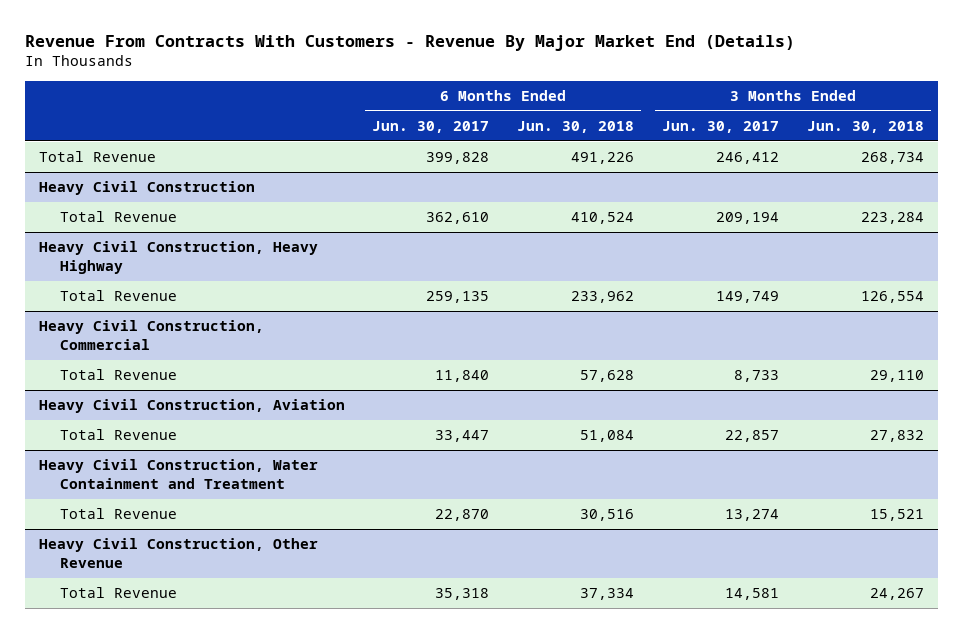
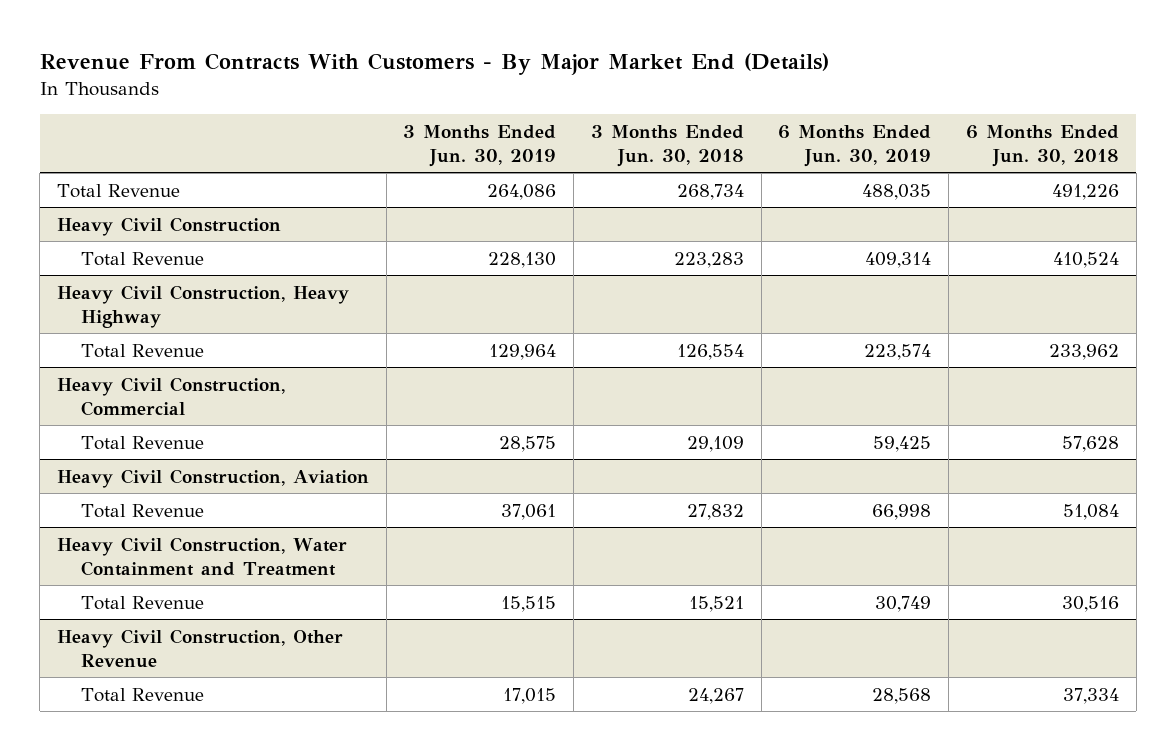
[24,34,795,51] Revenue From Contracts With Customers - Revenue By Major Market End (Details) -> [39,53,829,76] Revenue From Contracts With Customers - By Major Market End (Details)
[372,120,490,133] Jun. 30, 2017 -> none
[662,120,780,133] Jun. 30, 2017 -> none
none -> [403,124,557,167] 3 Months Ended Jun. 30, 2019
none -> [778,124,932,167] 6 Months Ended Jun. 30, 2019
[861,212,925,225] 223,284 -> [673,251,744,268] 223,283
[870,370,925,383] 29,110 -> [686,435,744,452] 29,109

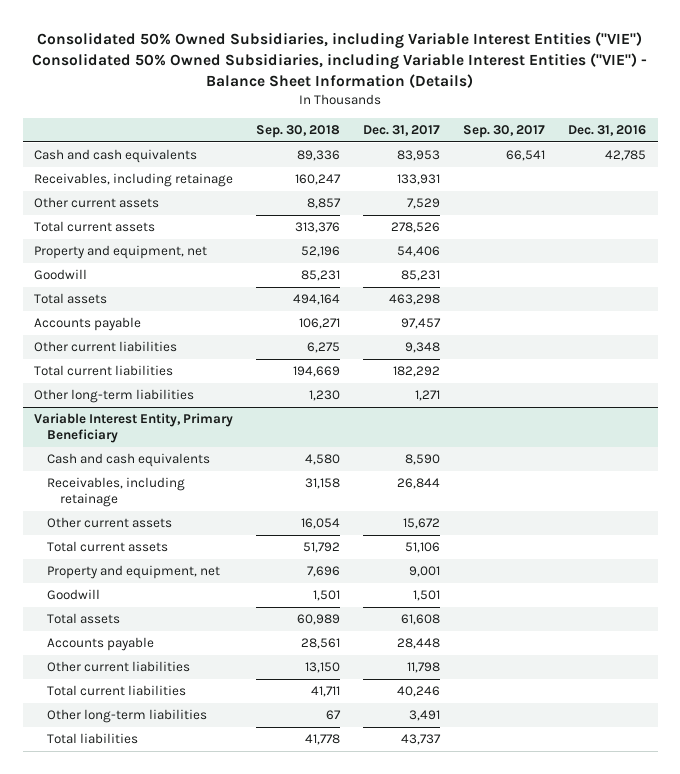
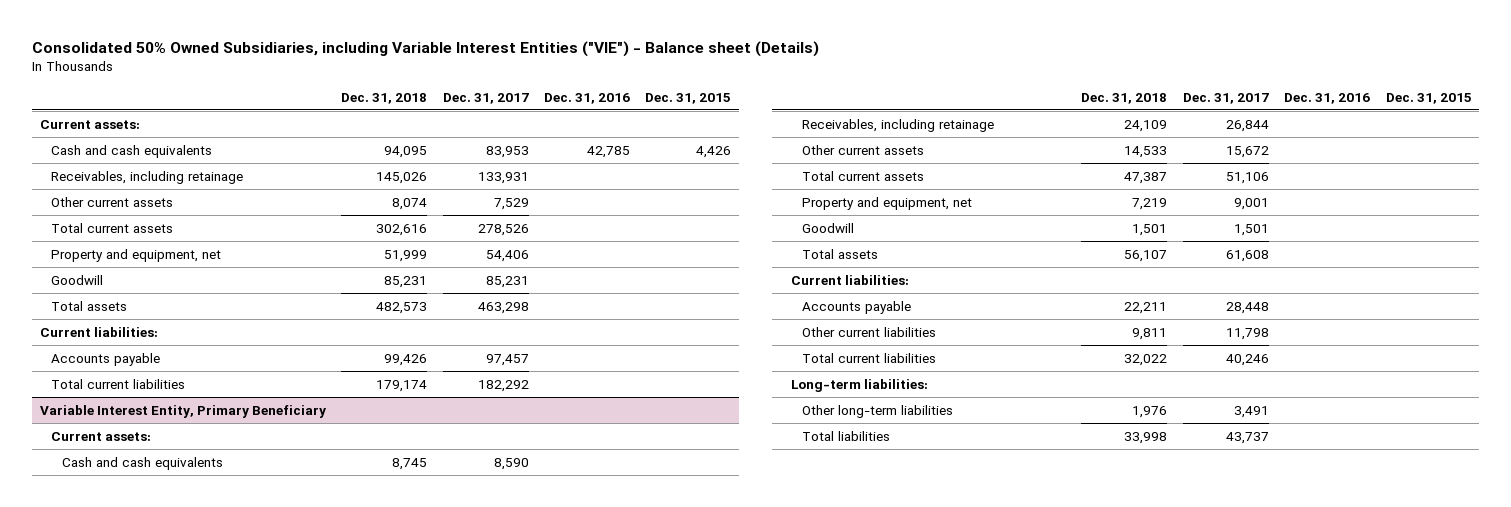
[32,31,648,88] Consolidated 50% Owned Subsidiaries, including Variable Interest Entities ("VIE") Consolidated 50% Owned Subsidiaries, including Variable Interest Entities ("VIE") - Balance Sheet Information (Details) -> [32,40,820,57] Consolidated 50% Owned Subsidiaries, including Variable Interest Entities ("VIE") - Balance sheet (Details)
[256,124,341,138] Sep. 30, 2018 -> none
[463,124,546,138] Sep. 30, 2017 -> none
none -> [341,92,428,104] Dec. 31, 2018
none -> [645,92,732,104] Dec. 31, 2015
none -> [39,119,140,129] Current assets:
none -> [39,326,158,337] Current liabilities:
[34,341,178,353] Other current liabilities -> none
[34,389,195,404] Other long-term liabilities -> none
none -> [50,431,151,441] Current assets:
none -> [791,274,910,285] Current liabilities:
none -> [791,378,929,392] Long-term liabilities:

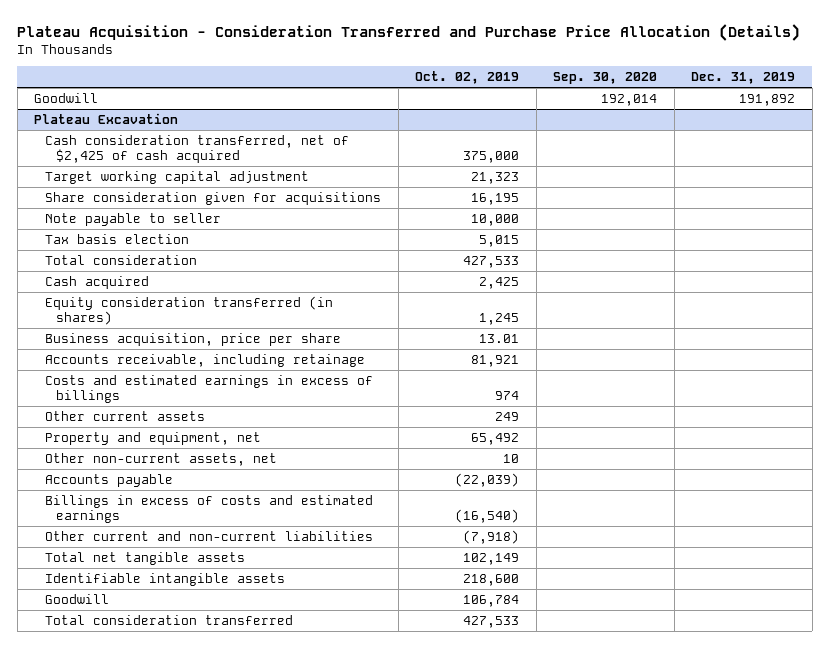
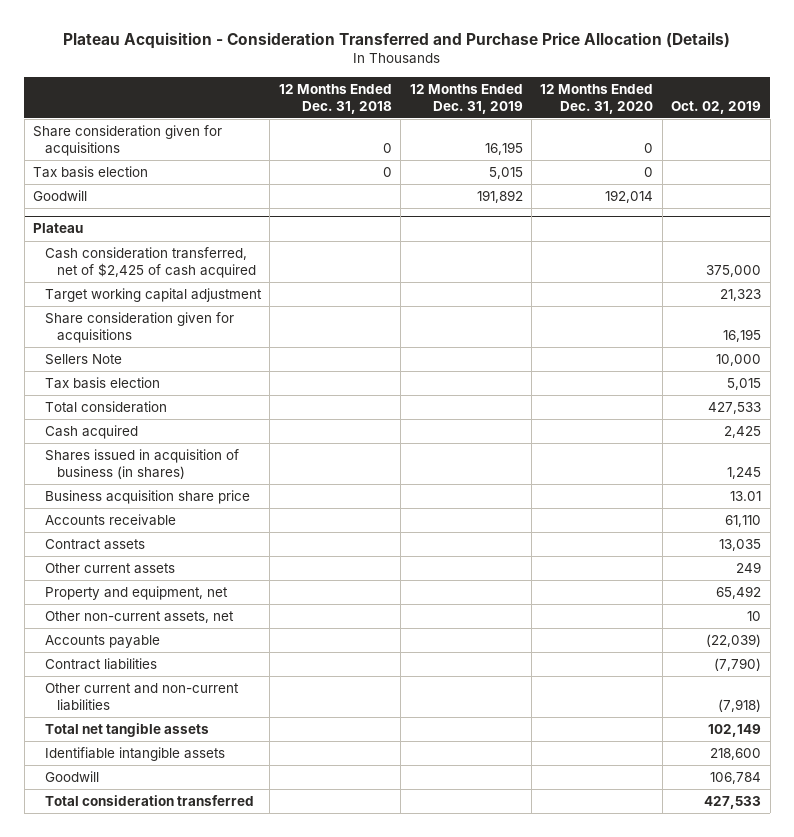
[553,71,658,84] Sep. 30, 2020 -> none
[691,71,796,84] Dec. 31, 2019 -> none
none -> [278,84,392,114] 12 Months Ended Dec. 31, 2018
none -> [409,84,523,114] 12 Months Ended Dec. 31, 2019
none -> [540,84,654,114] 12 Months Ended Dec. 31, 2020
none -> [33,125,223,156] Share consideration given for acquisitions
none -> [33,166,149,179] Tax basis election
[34,112,179,124] Plateau Excavation -> [33,223,84,234] Plateau
[45,212,222,226] Note payable to seller -> [44,354,122,366] Sellers Note
[45,374,374,404] Costs and estimated earnings in excess of billings -> none
[45,295,334,326] Equity consideration transferred (in shares) -> [44,449,239,479] Shares issued in acquisition of business (in shares)
[45,332,342,346] Business acquisition, price per share -> [44,490,250,505] Business acquisition share price
[45,353,366,367] Accounts receivable, including retainage -> [44,514,176,527] Accounts receivable
[471,354,520,367] 81,921 -> [725,515,762,528] 61,110
none -> [44,539,145,551] Contract assets
[45,494,374,524] Billings in excess of costs and estimated earnings -> none
none -> [44,658,157,671] Contract liabilities

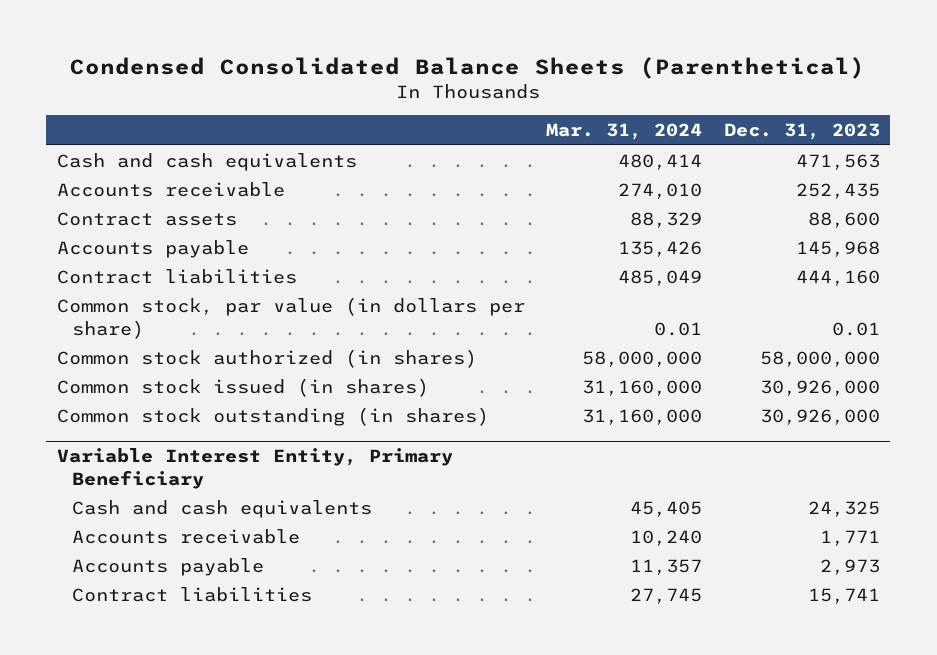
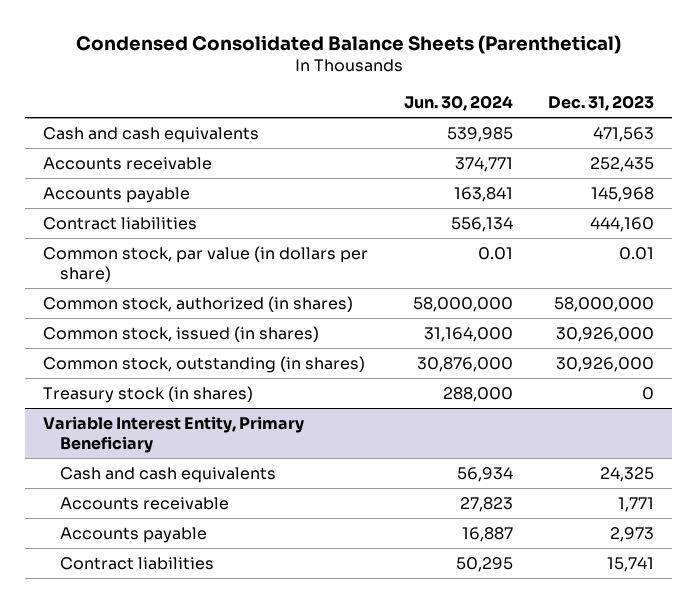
[546,123,703,141] Mar. 31, 2024 -> none
none -> [403,94,513,111] Jun. 30, 2024
[56,211,237,226] Contract assets -> none
[56,348,477,368] Common stock authorized (in shares) -> [42,295,353,312] Common stock, authorized (in shares)
[56,377,429,397] Common stock issued (in shares) -> [42,325,319,342] Common stock, issued (in shares)
[56,406,489,426] Common stock outstanding (in shares) -> [42,355,365,373] Common stock, outstanding (in shares)
none -> [42,385,253,403] Treasury stock (in shares)

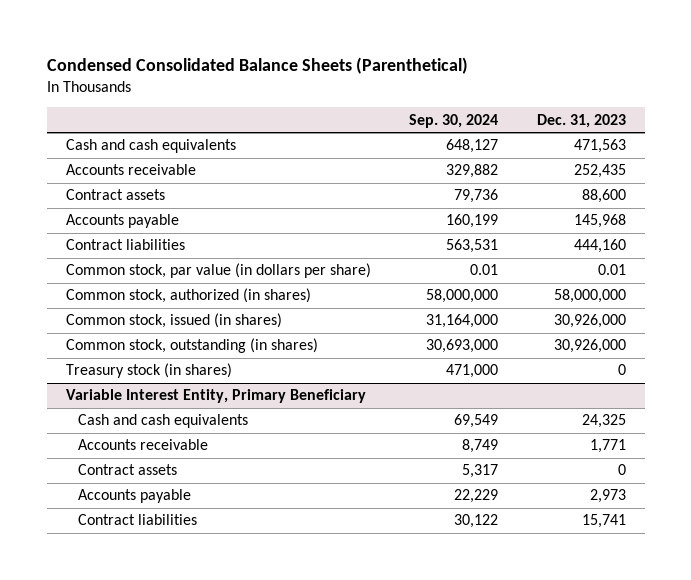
[403,94,513,111] Jun. 30, 2024 -> none
none -> [409,113,499,128] Sep. 30, 2024
none -> [65,189,165,201] Contract assets
none -> [77,464,177,476] Contract assets

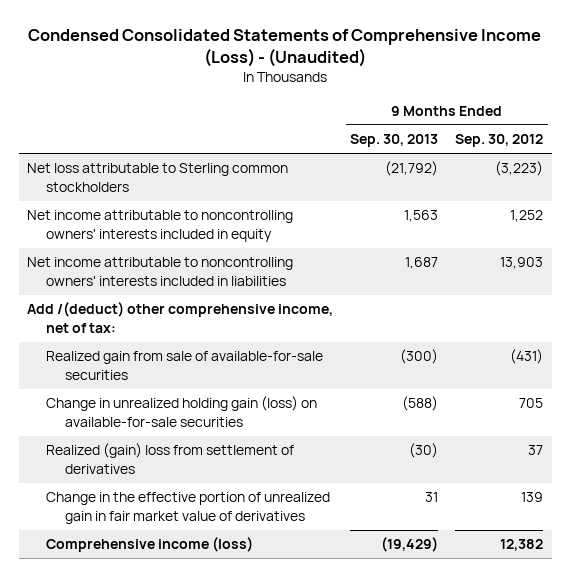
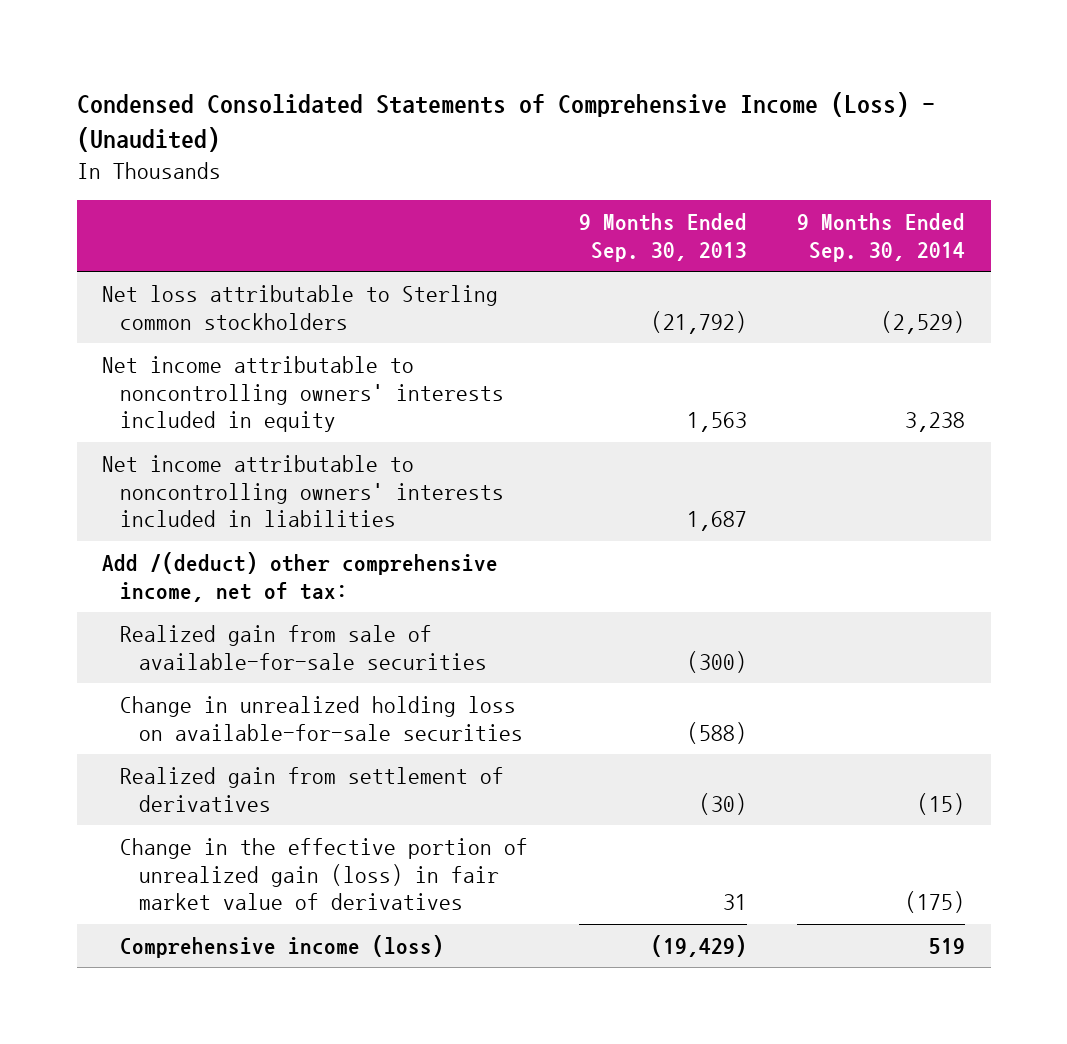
[455,133,544,147] Sep. 30, 2012 -> none
none -> [797,213,966,262] 9 Months Ended Sep. 30, 2014
[46,396,318,427] Change in unrealized holding gain (loss) on available-for-sale securities -> [120,695,523,741] Change in unrealized holding loss on available-for-sale securities
[46,443,295,474] Realized (gain) loss from settlement of derivatives -> [120,766,505,812] Realized gain from settlement of derivatives
[46,492,331,524] Change in the effective portion of unrealized gain in fair market value of derivatives -> [120,837,529,911] Change in the effective portion of unrealized gain (loss) in fair market value of derivatives

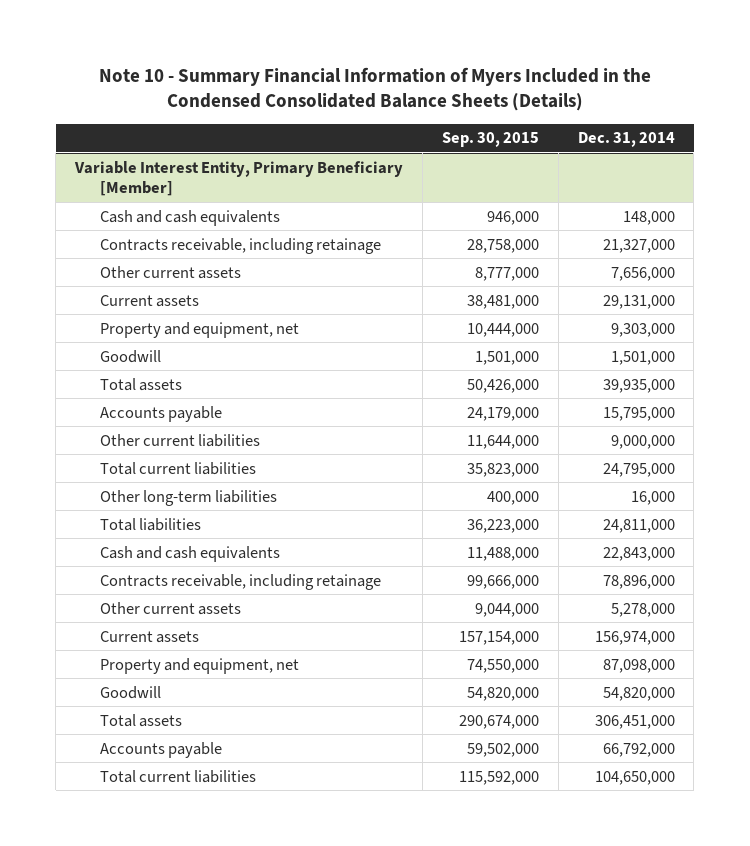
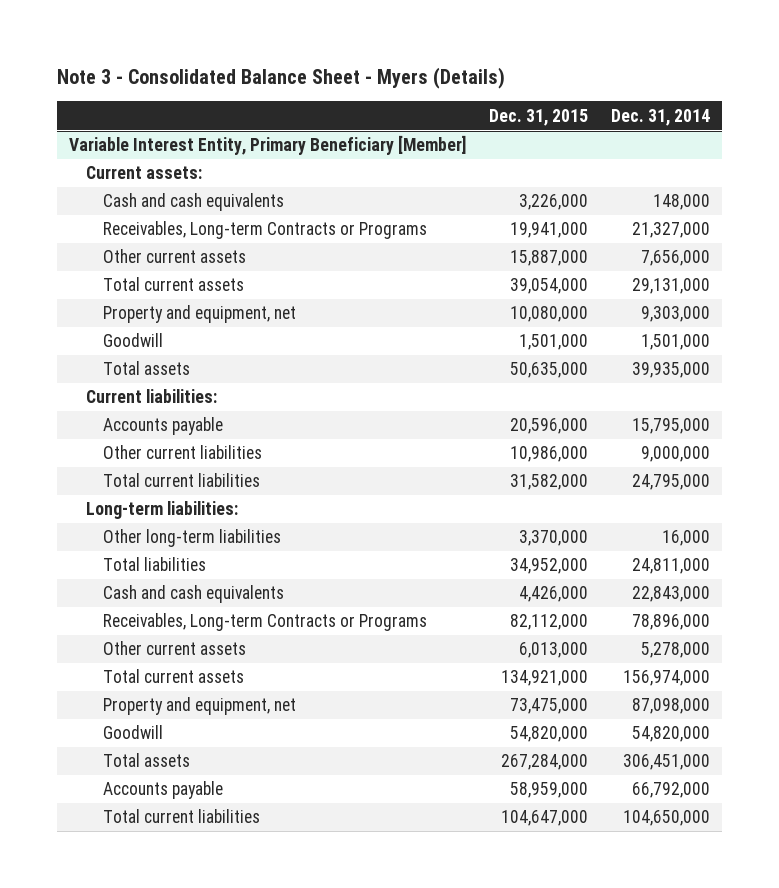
[98,66,651,112] Note 10 - Summary Financial Information of Myers Included in the Condensed Consolidated Balance Sheets (Details) -> [56,67,505,90] Note 3 - Consolidated Balance Sheet - Myers (Details)
[441,132,539,148] Sep. 30, 2015 -> none
none -> [488,108,588,126] Dec. 31, 2015
none -> [85,166,202,180] Current assets:
[100,237,382,254] Contracts receivable, including retainage -> [103,221,428,240] Receivables, Long-term Contracts or Programs
[100,294,200,307] Current assets -> [103,277,245,292] Total current assets
none -> [85,389,217,404] Current liabilities:
none -> [85,501,238,520] Long-term liabilities:
[100,573,382,590] Contracts receivable, including retainage -> [103,613,428,632] Receivables, Long-term Contracts or Programs
[100,630,200,643] Current assets -> [103,669,245,684] Total current assets

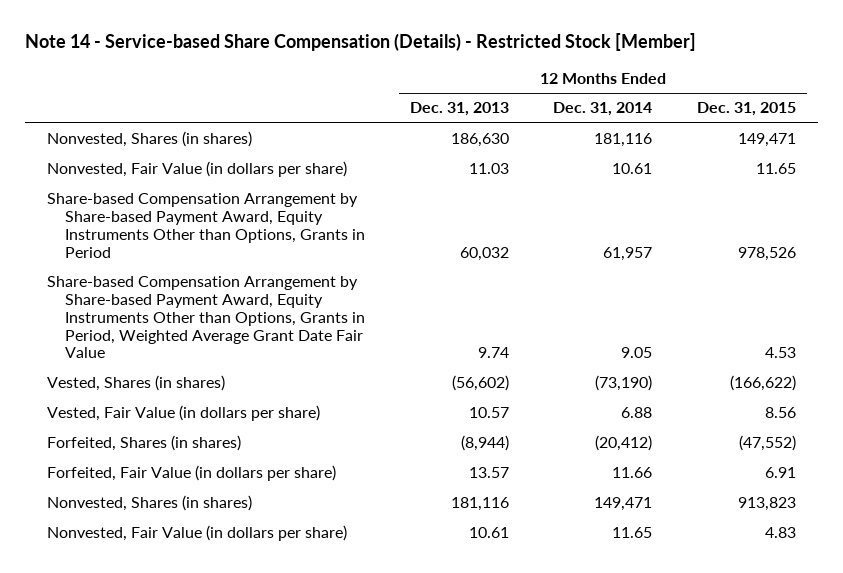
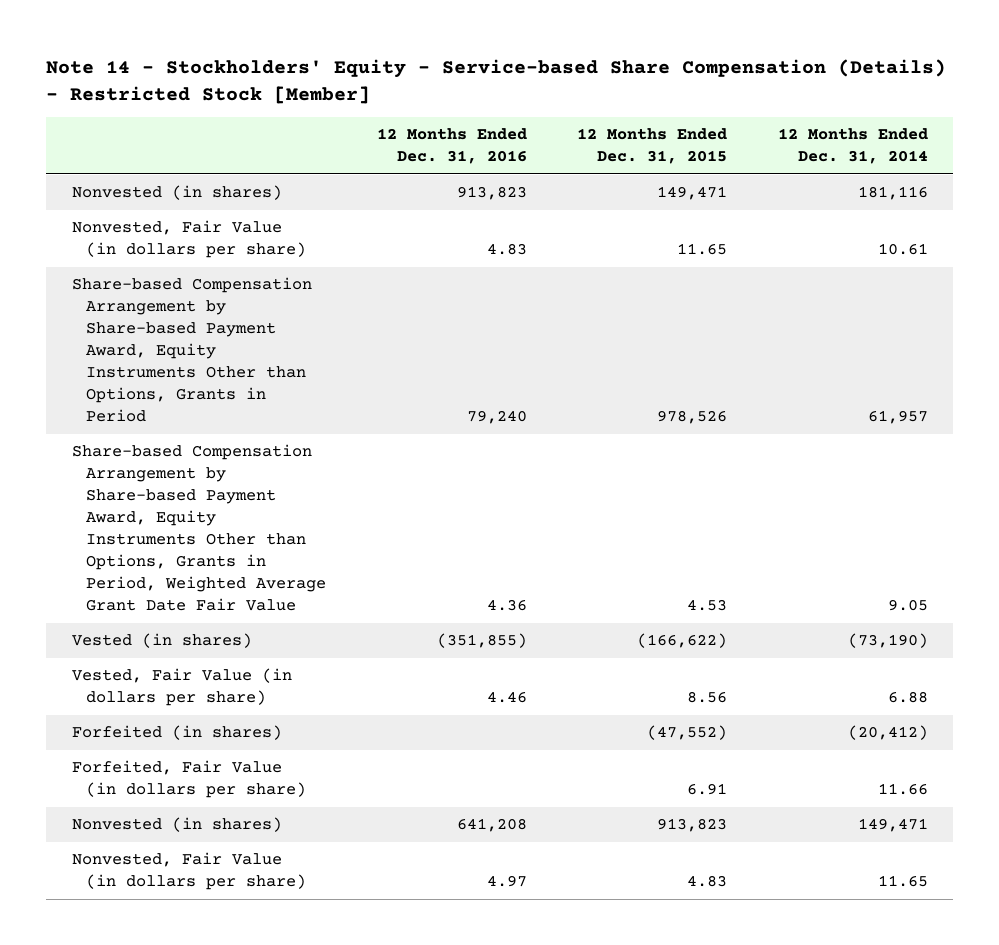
[24,33,696,52] Note 14 - Service-based Share Compensation (Details) - Restricted Stock [Member] -> [46,59,947,104] Note 14 - Stockholders' Equity - Service-based Share Compensation (Details) - Restricted Stock [Member]
[409,102,509,117] Dec. 31, 2013 -> none
none -> [376,128,527,165] 12 Months Ended Dec. 31, 2016
[46,131,252,148] Nonvested, Shares (in shares) -> [71,185,282,201] Nonvested (in shares)
[46,375,225,392] Vested, Shares (in shares) -> [71,633,252,649] Vested (in shares)
[46,435,241,452] Forfeited, Shares (in shares) -> [71,725,282,741] Forfeited (in shares)
[46,495,252,512] Nonvested, Shares (in shares) -> [71,817,282,833] Nonvested (in shares)

